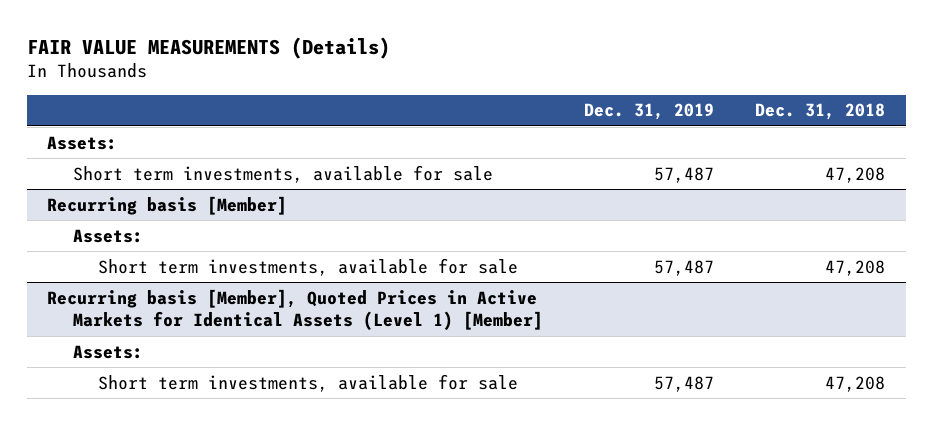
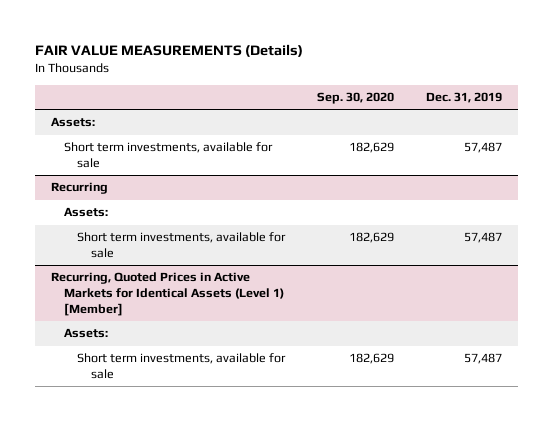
[754,103,885,121] Dec. 31, 2018 -> none
none -> [317,92,395,105] Sep. 30, 2020
[47,195,288,215] Recurring basis [Member] -> [51,182,109,195] Recurring
[47,288,543,331] Recurring basis [Member], Quoted Prices in Active Markets for Identical Assets (Level 1) [Member] -> [51,272,285,317] Recurring, Quoted Prices in Active Markets for Identical Assets (Level 1) [Member]

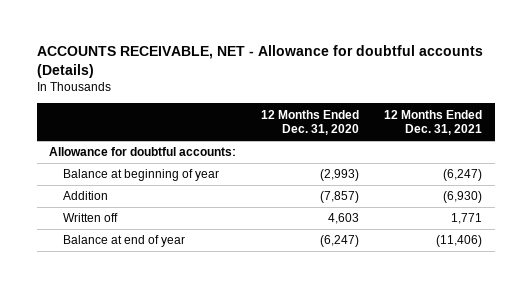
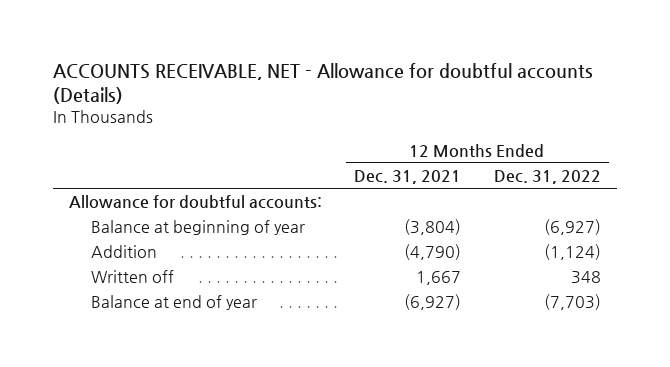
[261,109,360,136] 12 Months Ended Dec. 31, 2020 -> none
none -> [493,169,601,184] Dec. 31, 2022
[443,169,483,182] (6,247) -> [404,219,462,236] (3,804)
[443,191,483,204] (6,930) -> [404,244,462,261] (4,790)
[451,213,483,225] 1,771 -> [416,271,462,286] 1,667
[436,235,483,248] (11,406) -> [404,294,462,311] (6,927)

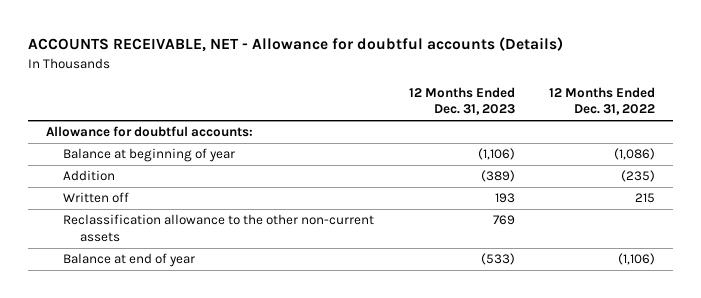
[354,169,462,184] Dec. 31, 2021 -> none
none -> [408,86,515,116] 12 Months Ended Dec. 31, 2023
[543,219,601,236] (6,927) -> [614,148,656,161] (1,086)
[543,244,601,261] (1,124) -> [621,170,656,183] (235)
[570,271,601,285] 348 -> [635,193,656,204] 215
none -> [62,214,374,243] Reclassification allowance to the other non-current assets
[543,294,601,311] (7,703) -> [618,253,656,266] (1,106)

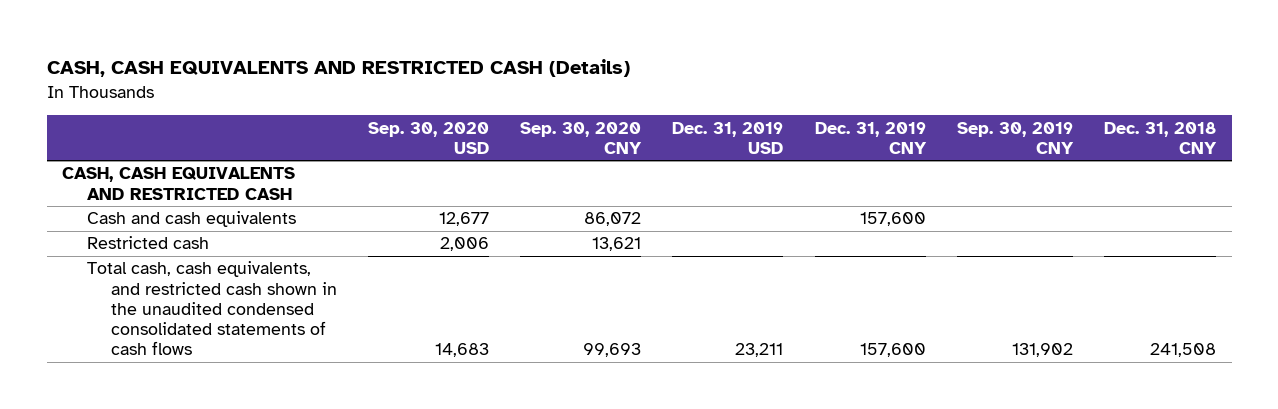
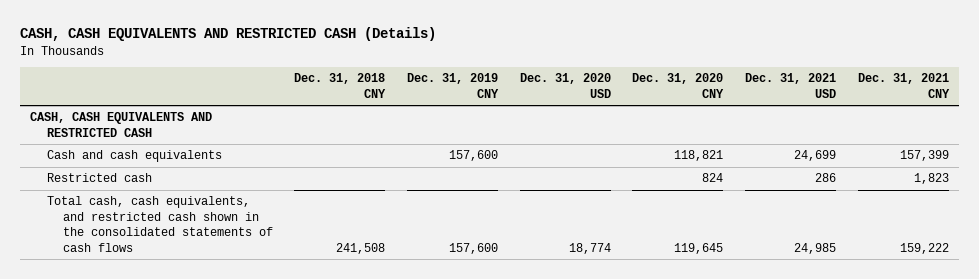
[368,121,490,154] Sep. 30, 2020 USD -> none
[520,121,643,154] Sep. 30, 2020 CNY -> none
[672,121,784,154] Dec. 31, 2019 USD -> none
[956,121,1074,154] Sep. 30, 2019 CNY -> none
none -> [519,73,611,98] Dec. 31, 2020 USD
none -> [632,73,725,98] Dec. 31, 2020 CNY
none -> [744,73,836,98] Dec. 31, 2021 USD
none -> [857,73,950,98] Dec. 31, 2021 CNY
[86,261,337,356] Total cash, cash equivalents, and restricted cash shown in the unaudited condensed consolidated statements of cash flows -> [46,196,273,252] Total cash, cash equivalents, and restricted cash shown in the consolidated statements of cash flows

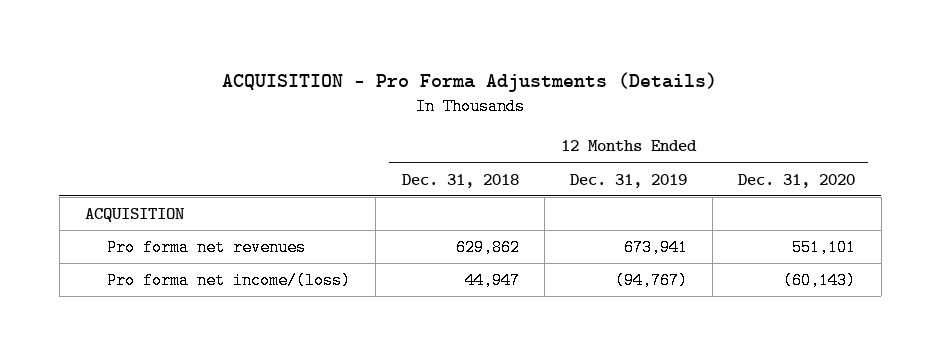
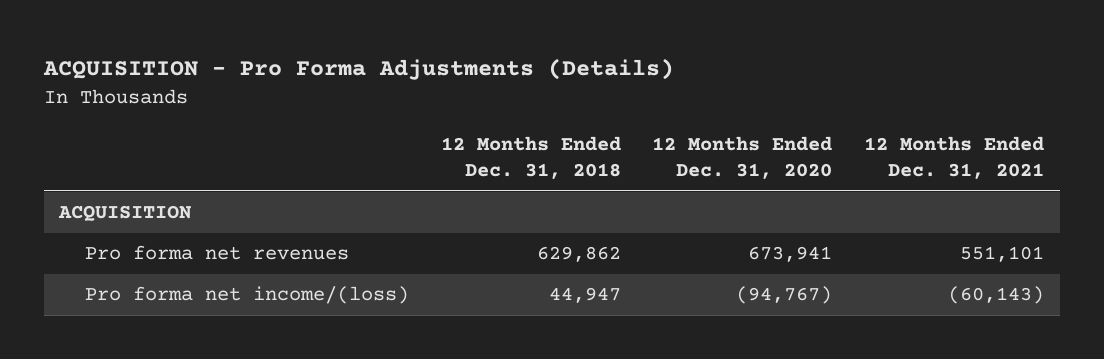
[570,173,688,188] Dec. 31, 2019 -> none
none -> [864,136,1045,179] 12 Months Ended Dec. 31, 2021
[792,239,857,257] 551,101 -> [748,246,833,263] 673,941
[783,272,857,290] (60,143) -> [736,286,833,305] (94,767)

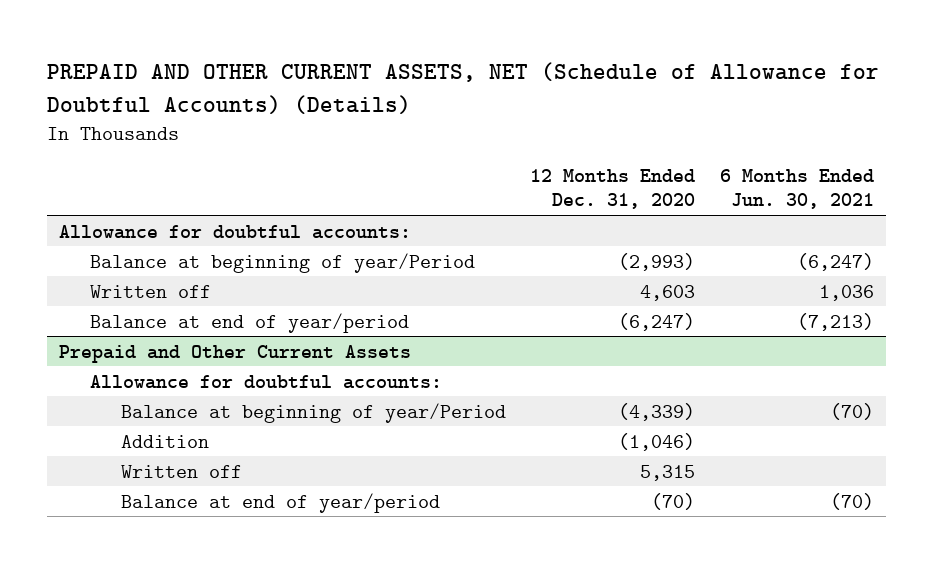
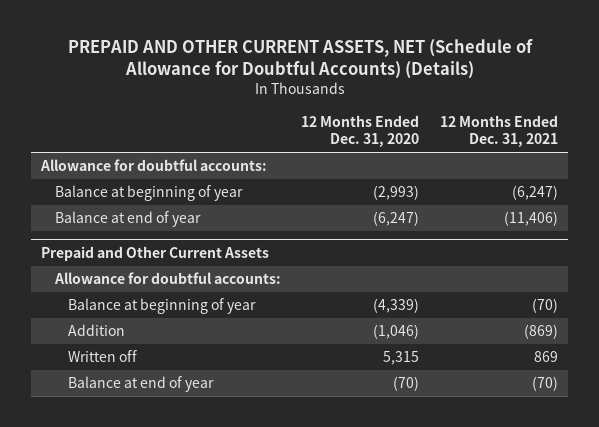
[719,168,874,210] 6 Months Ended Jun. 30, 2021 -> none
none -> [439,114,558,148] 12 Months Ended Dec. 31, 2021
[90,284,212,298] Written off -> none
[90,252,476,273] Balance at beginning of year/Period -> [54,185,243,202] Balance at beginning of year
[90,312,410,333] Balance at end of year/period -> [54,211,201,228] Balance at end of year
[121,402,507,423] Balance at beginning of year/Period -> [68,298,257,315] Balance at beginning of year
[121,492,441,513] Balance at end of year/period -> [68,376,215,393] Balance at end of year

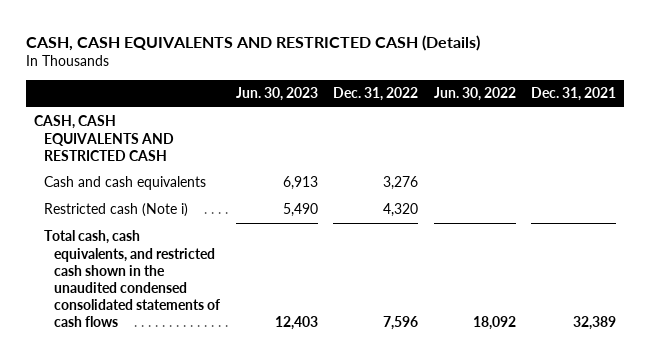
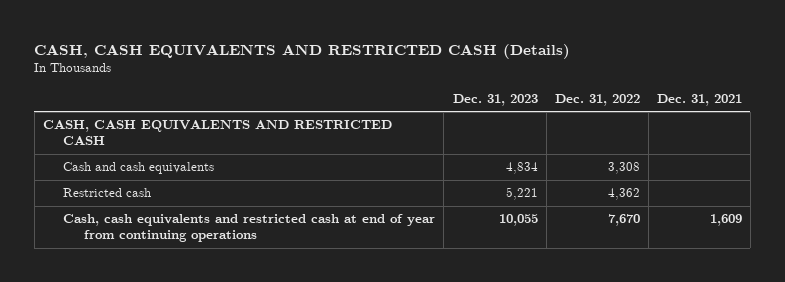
[235,87,318,102] Jun. 30, 2023 -> none
[433,87,516,102] Jun. 30, 2022 -> none
none -> [452,93,538,106] Dec. 31, 2023
[44,230,221,328] Total cash, cash equivalents, and restricted cash shown in the unaudited condensed consolidated statements of cash flows -> none
[383,176,419,191] 3,276 -> [607,162,640,175] 3,308
[44,203,189,218] Restricted cash (Note i) -> [63,188,152,198] Restricted cash
[383,203,419,218] 4,320 -> [607,188,640,201] 4,362
none -> [63,214,436,243] Cash, cash equivalents and restricted cash at end of year from continuing operations

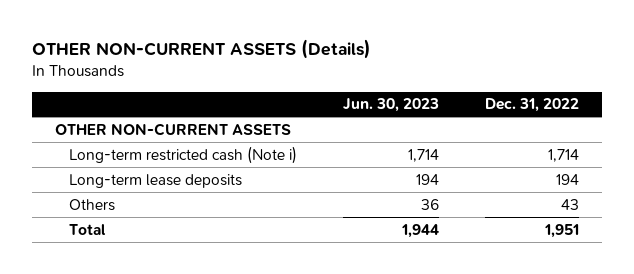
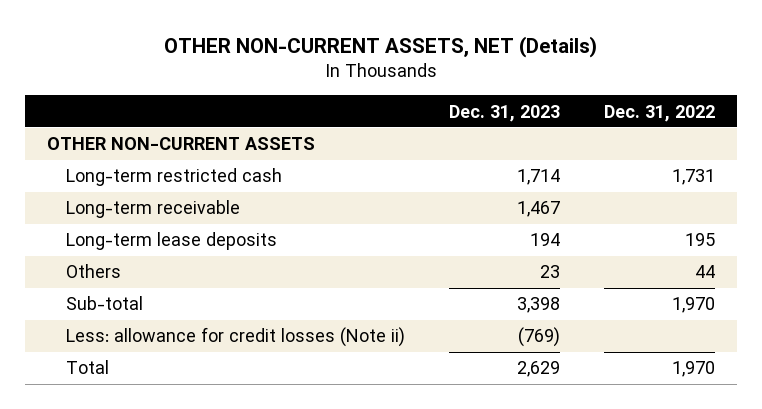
[31,39,371,60] OTHER NON-CURRENT ASSETS (Details) -> [164,36,598,59] OTHER NON-CURRENT ASSETS, NET (Details)
[343,98,440,113] Jun. 30, 2023 -> none
none -> [449,104,561,122] Dec. 31, 2023
[69,145,298,164] Long-term restricted cash (Note i) -> [66,168,283,187] Long-term restricted cash
[548,148,580,162] 1,714 -> [671,169,715,186] 1,731
none -> [66,200,241,219] Long-term receivable
[556,173,580,185] 194 -> [684,233,715,247] 195
[561,198,580,210] 43 -> [694,265,715,279] 44
none -> [66,296,144,311] Sub-total
none -> [66,327,406,348] Less: allowance for credit losses (Note ii)
[544,223,580,238] 1,951 -> [671,361,715,378] 1,970

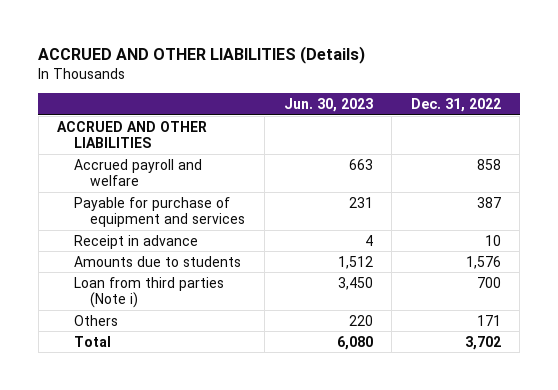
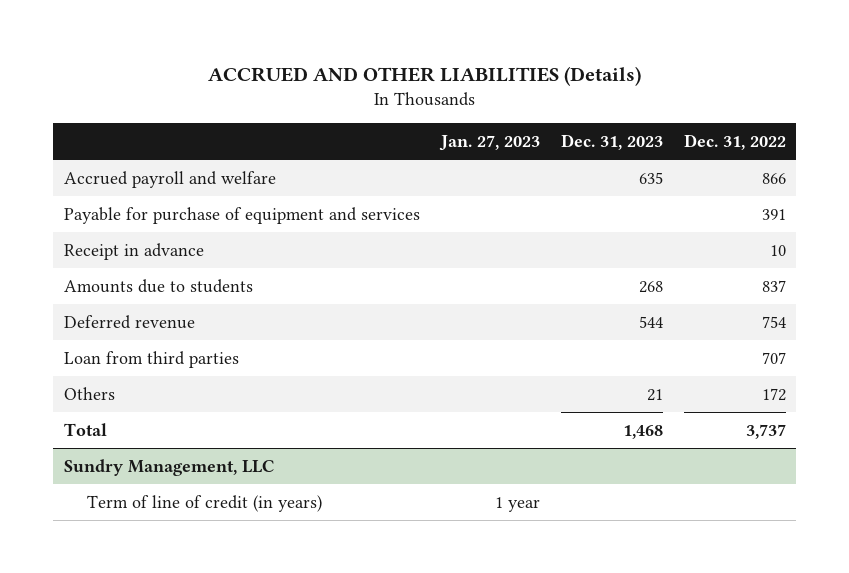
[283,98,373,113] Jun. 30, 2023 -> none
none -> [438,134,540,151] Jan. 27, 2023
none -> [560,133,663,150] Dec. 31, 2023
[57,120,208,149] ACCRUED AND OTHER LIABILITIES -> none
[476,158,501,170] 858 -> [761,172,786,184] 866
[476,196,501,208] 387 -> [761,208,786,220] 391
[465,255,501,269] 1,576 -> [761,279,786,292] 837
none -> [63,314,195,329] Deferred revenue
[73,276,224,309] Loan from third parties (Note i) -> [63,350,239,368] Loan from third parties
[476,276,501,288] 700 -> [761,351,786,364] 707
[476,314,501,326] 171 -> [761,387,786,401] 172
[464,335,501,350] 3,702 -> [745,423,786,439] 3,737
none -> [63,458,275,476] Sundry Management, LLC
none -> [86,494,322,512] Term of line of credit (in years)

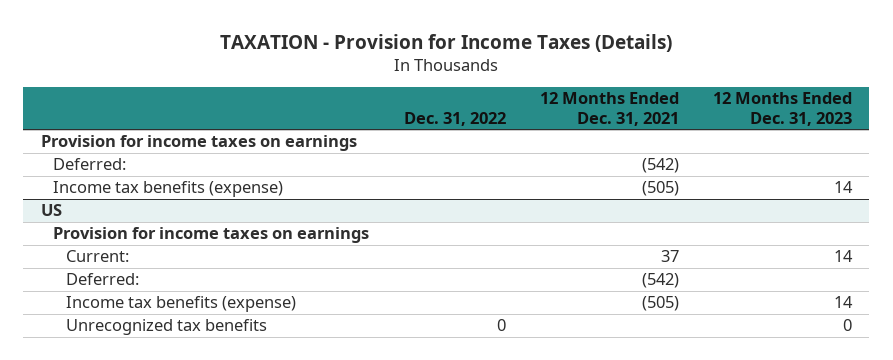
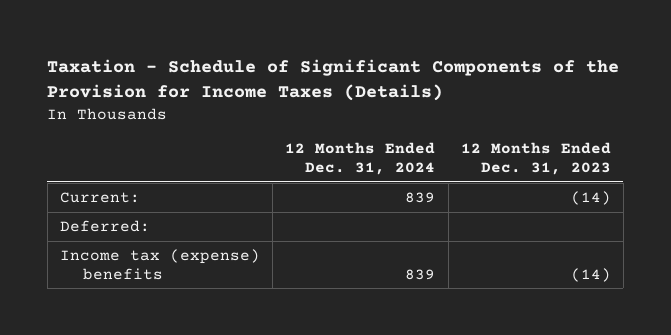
[220,33,673,52] TAXATION - Provision for Income Taxes (Details) -> [47,59,620,102] Taxation - Schedule of Significant Components of the Provision for Income Taxes (Details)
[403,111,506,126] Dec. 31, 2022 -> none
[539,92,679,126] 12 Months Ended Dec. 31, 2021 -> none
none -> [285,142,436,176] 12 Months Ended Dec. 31, 2024
[40,135,357,152] Provision for income taxes on earnings -> none
[53,158,127,171] Deferred: -> none
[53,181,284,198] Income tax benefits (expense) -> none
[40,204,62,217] US -> none
[53,227,370,244] Provision for income taxes on earnings -> none
[834,250,854,263] 14 -> [570,190,611,205] (14)
[66,319,268,336] Unrecognized tax benefits -> none
[66,296,297,313] Income tax benefits (expense) -> [60,248,261,280] Income tax (expense) benefits
[834,296,854,309] 14 -> [570,267,611,282] (14)

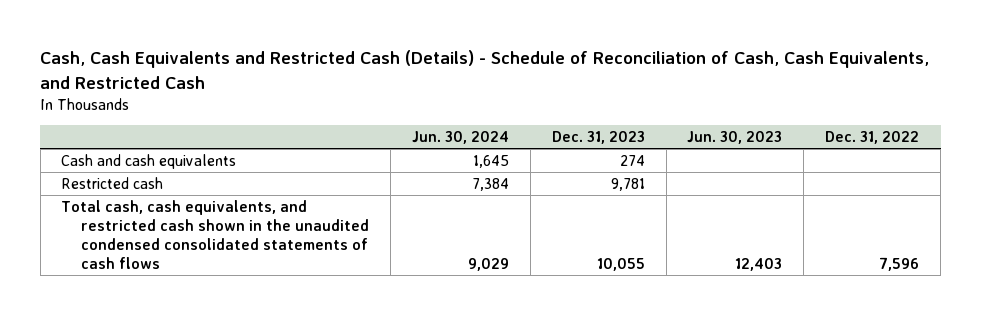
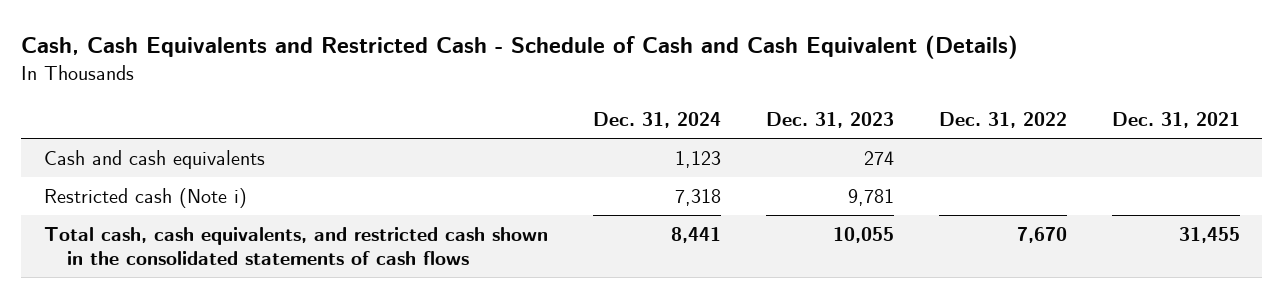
[40,50,930,89] Cash, Cash Equivalents and Restricted Cash (Details) - Schedule of Reconciliation of Cash, Cash Equivalents, and Restricted Cash -> [21,34,1019,59] Cash, Cash Equivalents and Restricted Cash - Schedule of Cash and Cash Equivalent (Details)
[411,131,509,145] Jun. 30, 2024 -> none
[687,131,783,145] Jun. 30, 2023 -> none
none -> [592,112,721,129] Dec. 31, 2024
none -> [1111,112,1240,129] Dec. 31, 2021
[61,176,164,189] Restricted cash -> [43,188,247,209] Restricted cash (Note i)
[61,199,370,269] Total cash, cash equivalents, and restricted cash shown in the unaudited condensed consolidated statements of cash flows -> [43,227,548,265] Total cash, cash equivalents, and restricted cash shown in the consolidated statements of cash flows
[879,256,920,271] 7,596 -> [1016,227,1067,244] 7,670

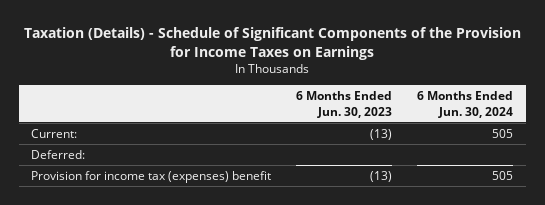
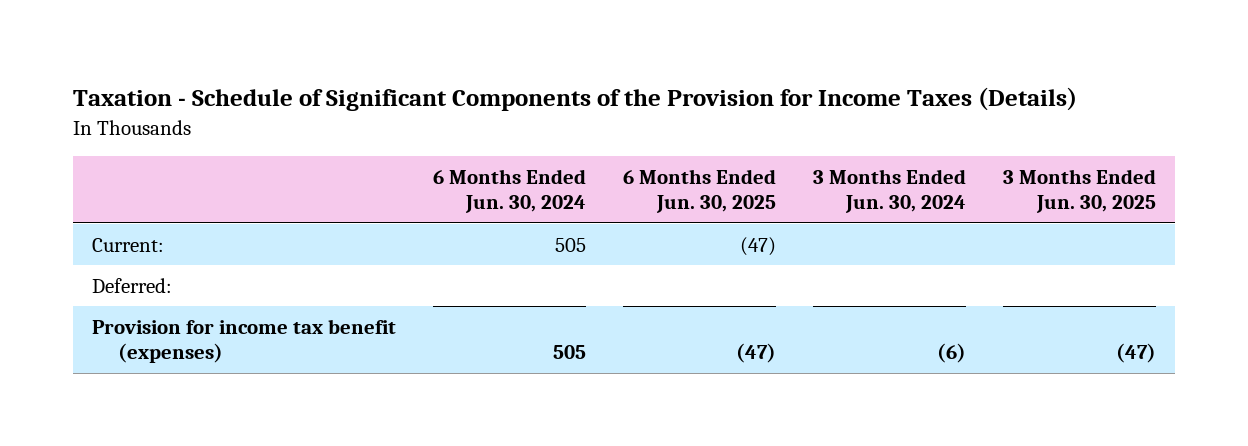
[24,26,522,60] Taxation (Details) - Schedule of Significant Components of the Provision for Income Taxes on Earnings -> [73,87,1078,112] Taxation - Schedule of Significant Components of the Provision for Income Taxes (Details)
[296,90,393,118] 6 Months Ended Jun. 30, 2023 -> none
none -> [622,169,776,214] 6 Months Ended Jun. 30, 2025
none -> [812,169,966,214] 3 Months Ended Jun. 30, 2024
none -> [1003,169,1157,214] 3 Months Ended Jun. 30, 2025
[31,170,272,183] Provision for income tax (expenses) benefit -> [91,318,396,364] Provision for income tax benefit (expenses)

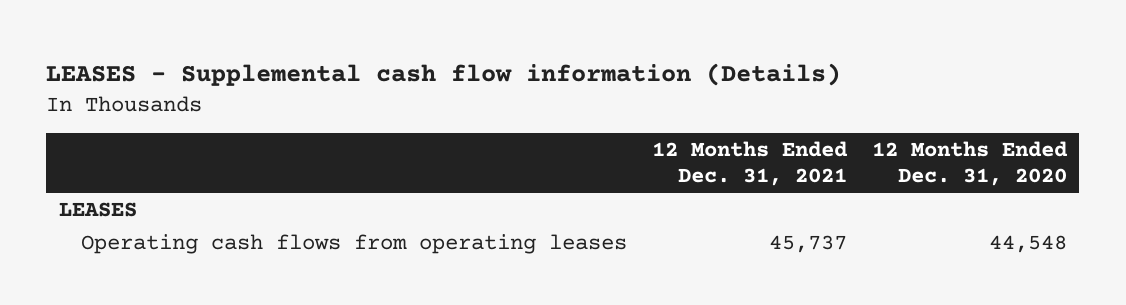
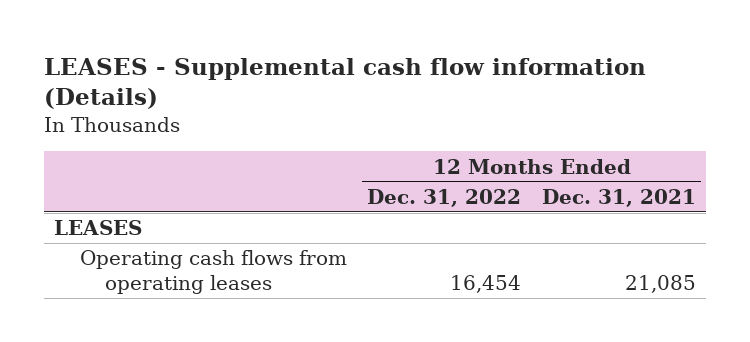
[871,141,1068,187] 12 Months Ended Dec. 31, 2020 -> none
none -> [367,188,522,207] Dec. 31, 2022
[768,234,847,253] 45,737 -> [624,274,696,293] 21,085

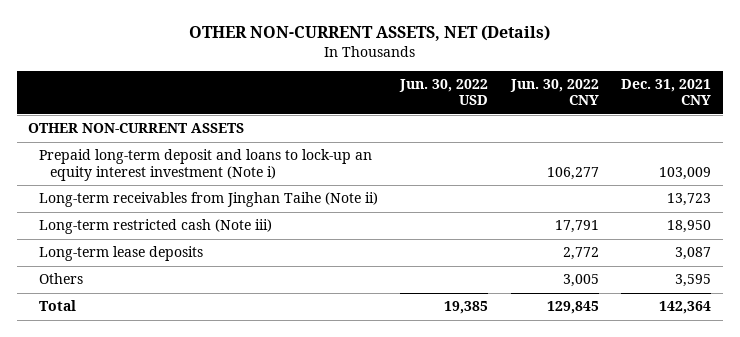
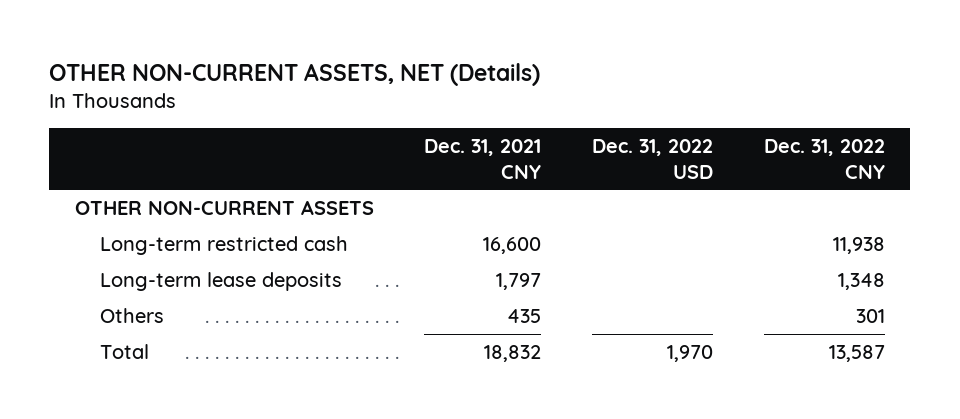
[399,79,489,106] Jun. 30, 2022 USD -> none
[509,79,599,106] Jun. 30, 2022 CNY -> none
none -> [592,138,714,179] Dec. 31, 2022 USD
none -> [763,138,885,179] Dec. 31, 2022 CNY
[38,149,372,181] Prepaid long-term deposit and loans to lock-up an equity interest investment (Note i) -> none
[38,192,378,208] Long-term receivables from Jinghan Taihe (Note ii) -> none
[38,219,272,235] Long-term restricted cash (Note iii) -> [100,235,349,255] Long-term restricted cash
[667,220,712,234] 18,950 -> [483,236,542,254] 16,600
[675,247,712,261] 3,087 -> [496,272,542,290] 1,797
[675,274,712,288] 3,595 -> [507,308,542,323] 435
[659,301,712,315] 142,364 -> [484,344,542,362] 18,832

